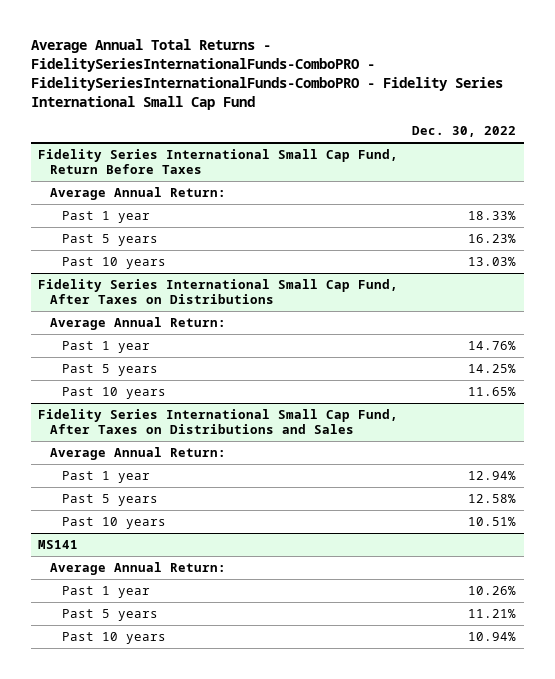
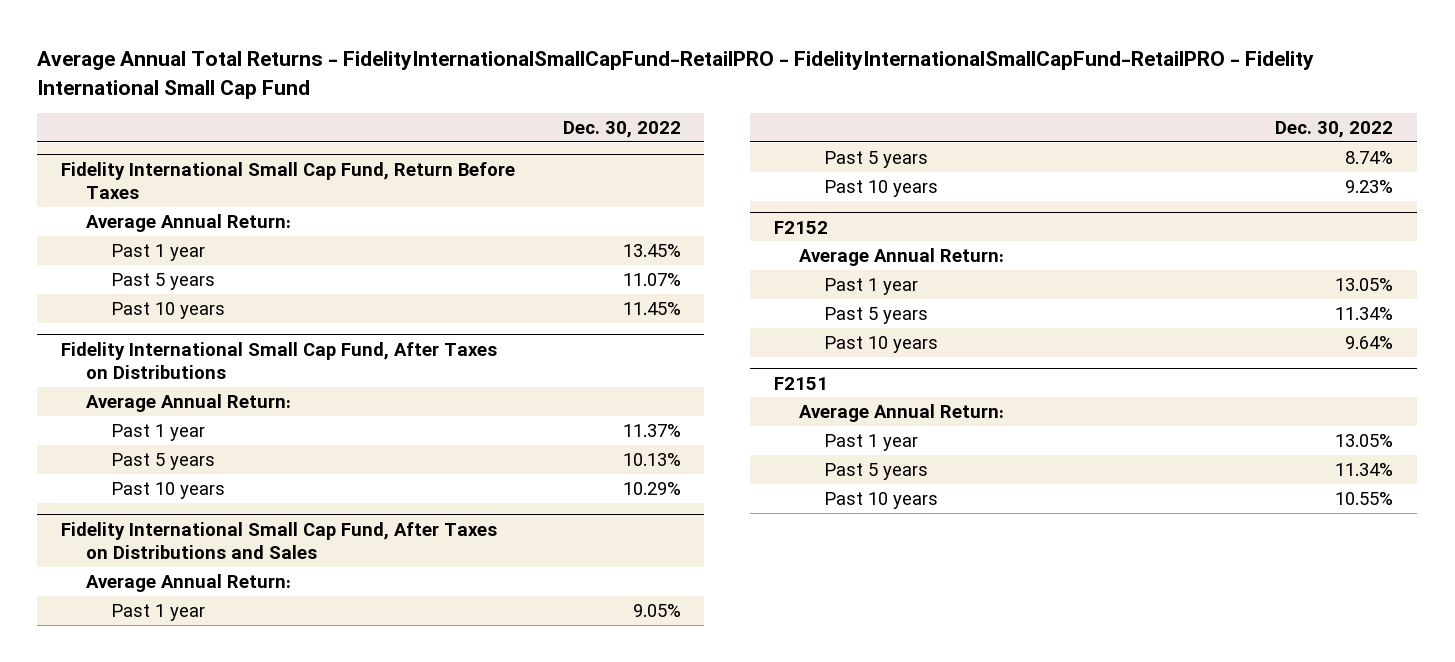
[30,38,503,111] Average Annual Total Returns - FidelitySeriesInternationalFunds-ComboPRO - FidelitySeriesInternationalFunds-ComboPRO - Fidelity Series International Small Cap Fund -> [37,50,1315,99] Average Annual Total Returns - FidelityInternationalSmallCapFund-RetailPRO - FidelityInternationalSmallCapFund-RetailPRO - Fidelity International Small Cap Fund
[38,148,399,175] Fidelity Series International Small Cap Fund, Return Before Taxes -> [61,161,516,200] Fidelity International Small Cap Fund, Return Before Taxes
[468,210,517,220] 18.33% -> [622,243,681,257] 13.45%
[468,233,517,243] 16.23% -> [622,272,681,286] 11.07%
[468,256,517,266] 13.03% -> [622,301,681,315] 11.45%
[38,278,399,305] Fidelity Series International Small Cap Fund, After Taxes on Distributions -> [61,341,498,380] Fidelity International Small Cap Fund, After Taxes on Distributions
[468,340,517,350] 14.76% -> [622,423,681,437] 11.37%
[468,363,517,373] 14.25% -> [622,452,681,466] 10.13%
[468,386,517,396] 11.65% -> [622,481,681,495] 10.29%
[38,408,399,435] Fidelity Series International Small Cap Fund, After Taxes on Distributions and Sales -> [61,521,498,560] Fidelity International Small Cap Fund, After Taxes on Distributions and Sales
[38,539,79,549] MS141 -> none
[468,470,517,480] 12.94% -> [632,603,681,617] 9.05%
[468,493,517,503] 12.58% -> [1345,150,1394,164] 8.74%
[468,516,517,526] 10.51% -> [1345,179,1394,193] 9.23%
none -> [774,220,829,234] F2152
[468,585,517,595] 10.26% -> [1335,277,1394,291] 13.05%
[468,608,517,618] 11.21% -> [1335,306,1394,320] 11.34%
[468,631,517,641] 10.94% -> [1345,335,1394,349] 9.64%
none -> [774,376,829,390] F2151
none -> [799,403,1005,422] Average Annual Return:
none -> [824,433,919,451] Past 1 year
none -> [824,462,929,480] Past 5 years
none -> [824,491,939,509] Past 10 years

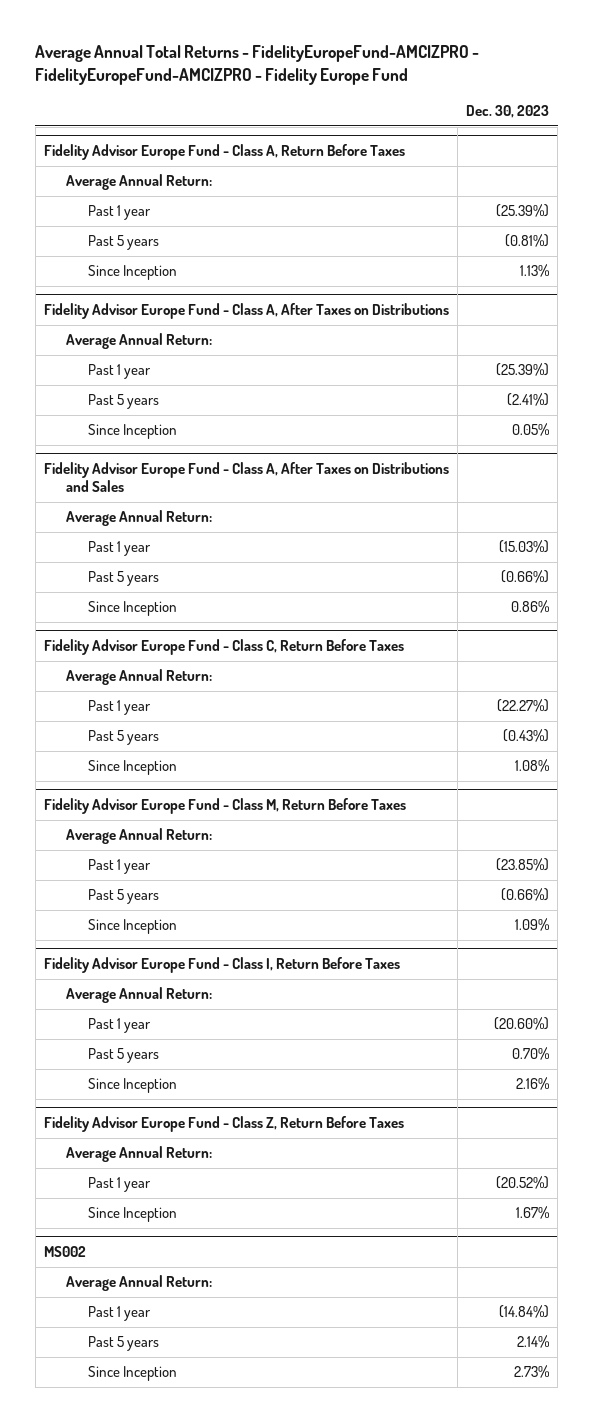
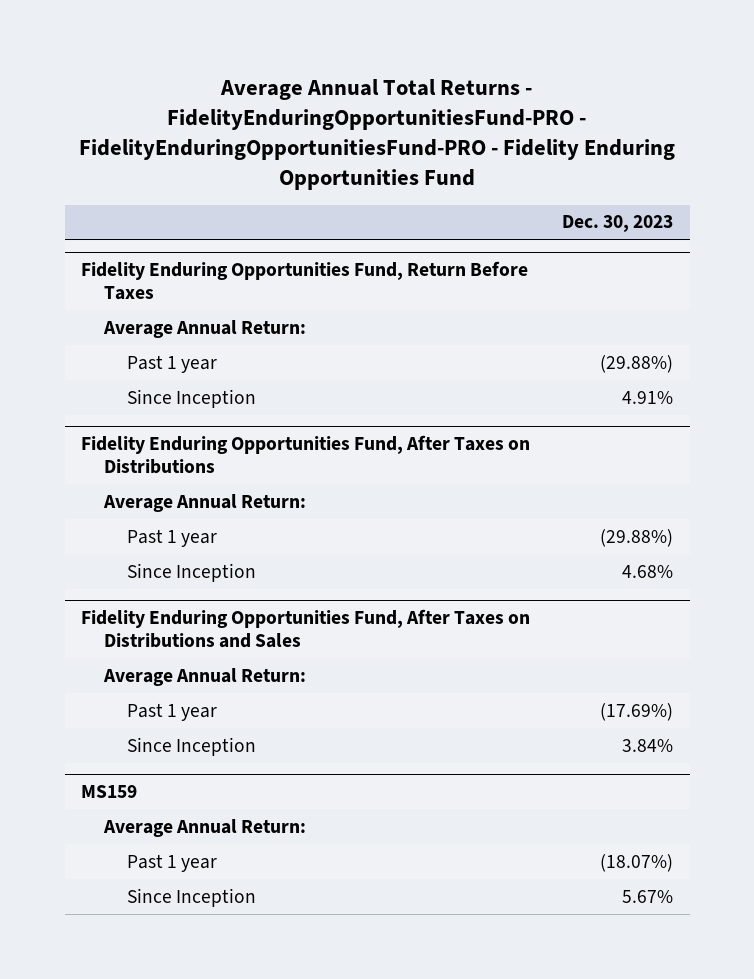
[35,45,480,86] Average Annual Total Returns - FidelityEuropeFund-AMCIZPRO - FidelityEuropeFund-AMCIZPRO - Fidelity Europe Fund -> [79,78,676,191] Average Annual Total Returns - FidelityEnduringOpportunitiesFund-PRO - FidelityEnduringOpportunitiesFund-PRO - Fidelity Enduring Opportunities Fund
[43,144,405,161] Fidelity Advisor Europe Fund - Class A, Return Before Taxes -> none
[66,174,213,191] Average Annual Return: -> none
[88,205,152,221] Past 1 year -> none
[88,235,160,251] Past 5 years -> none
[88,265,178,281] Since Inception -> none
[43,303,449,320] Fidelity Advisor Europe Fund - Class A, After Taxes on Distributions -> none
[66,333,213,350] Average Annual Return: -> none
[88,364,152,380] Past 1 year -> none
[88,394,160,410] Past 5 years -> none
[88,424,178,440] Since Inception -> none
[43,462,449,493] Fidelity Advisor Europe Fund - Class A, After Taxes on Distributions and Sales -> none
[66,510,213,527] Average Annual Return: -> none
[88,541,152,557] Past 1 year -> none
[88,571,160,587] Past 5 years -> none
[88,601,178,617] Since Inception -> none
[43,639,404,656] Fidelity Advisor Europe Fund - Class C, Return Before Taxes -> none
[66,669,213,686] Average Annual Return: -> none
[88,700,152,716] Past 1 year -> none
[88,730,160,746] Past 5 years -> none
[88,760,178,776] Since Inception -> none
[43,798,406,815] Fidelity Advisor Europe Fund - Class M, Return Before Taxes -> none
none -> [80,261,528,301] Fidelity Enduring Opportunities Fund, Return Before Taxes
[88,889,160,905] Past 5 years -> none
[43,957,400,974] Fidelity Advisor Europe Fund - Class I, Return Before Taxes -> none
[496,858,550,872] (23.85%) -> [600,354,674,373] (29.88%)
[515,918,550,932] 1.09% -> [622,390,674,404] 4.91%
none -> [80,435,530,475] Fidelity Enduring Opportunities Fund, After Taxes on Distributions
[88,1048,160,1064] Past 5 years -> none
[43,1116,404,1133] Fidelity Advisor Europe Fund - Class Z, Return Before Taxes -> none
[494,1017,550,1031] (20.60%) -> [600,528,674,547] (29.88%)
[516,1077,550,1091] 2.16% -> [622,564,674,578] 4.68%
none -> [80,609,530,649] Fidelity Enduring Opportunities Fund, After Taxes on Distributions and Sales
[43,1246,86,1258] MS002 -> none
[496,1176,550,1190] (20.52%) -> [600,702,674,721] (17.69%)
[516,1206,550,1220] 1.67% -> [622,738,674,752] 3.84%
none -> [80,785,137,799] MS159
[88,1336,160,1352] Past 5 years -> none
[499,1305,550,1319] (14.84%) -> [600,853,674,872] (18.07%)
[514,1365,550,1379] 2.73% -> [622,889,674,903] 5.67%

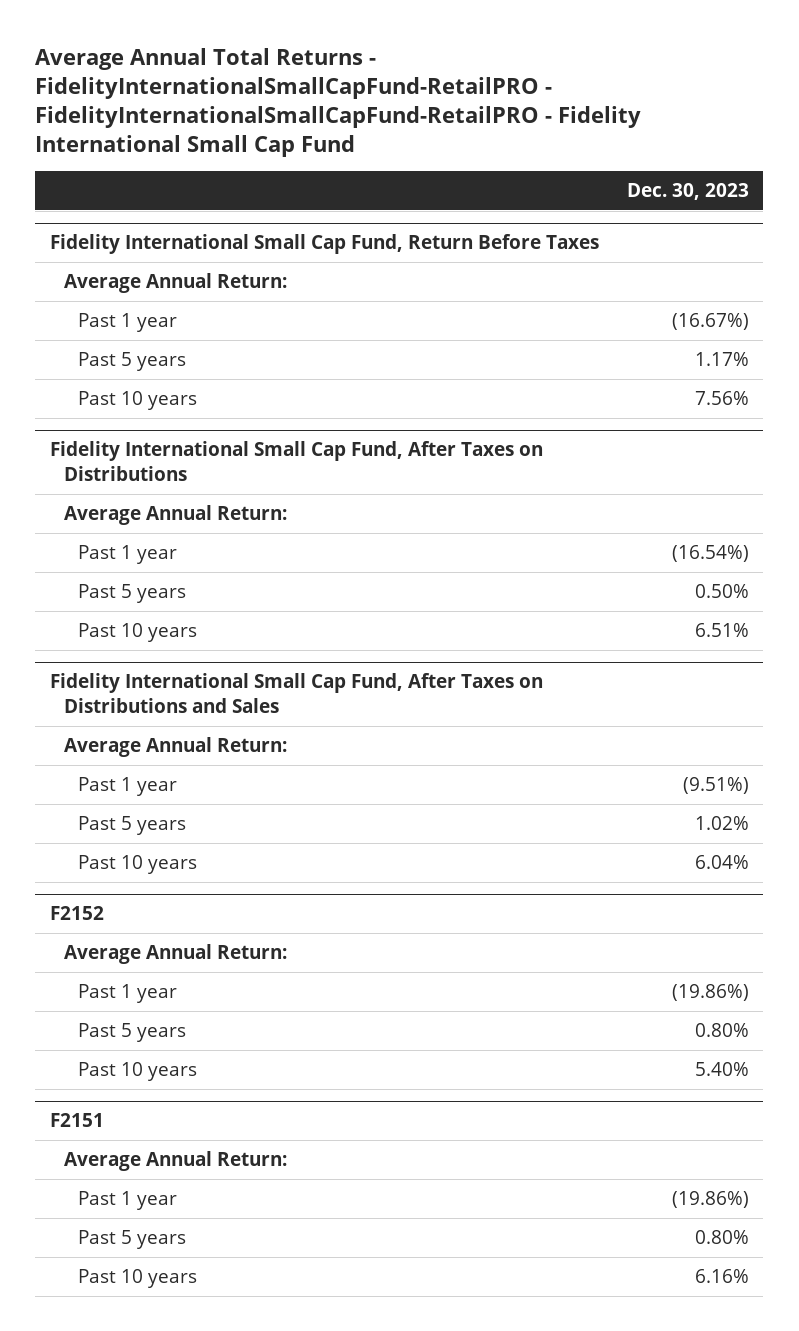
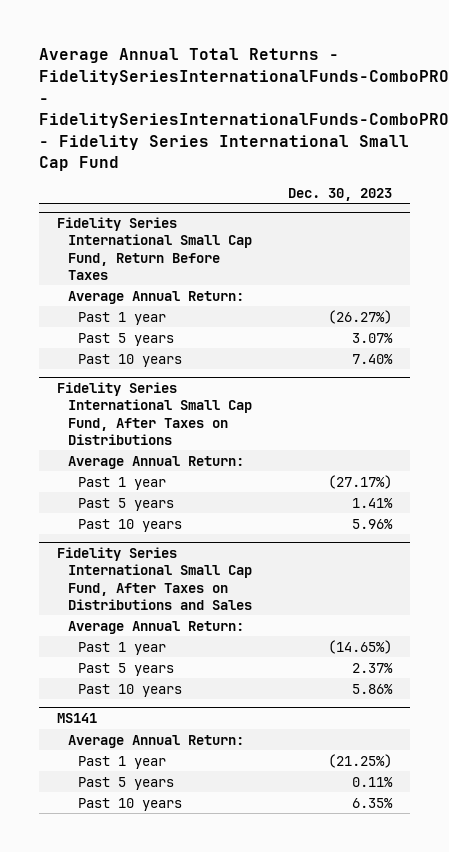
[35,47,642,158] Average Annual Total Returns - FidelityInternationalSmallCapFund-RetailPRO - FidelityInternationalSmallCapFund-RetailPRO - Fidelity International Small Cap Fund -> [38,48,449,172] Average Annual Total Returns - FidelitySeriesInternationalFunds-ComboPRO - FidelitySeriesInternationalFunds-ComboPRO - Fidelity Series International Small Cap Fund
[63,273,287,294] Average Annual Return: -> none
[78,313,178,333] Past 1 year -> none
[78,352,187,372] Past 5 years -> none
[78,391,198,411] Past 10 years -> none
[49,441,543,481] Fidelity International Small Cap Fund, After Taxes on Distributions -> none
[49,234,599,255] Fidelity International Small Cap Fund, Return Before Taxes -> [57,217,252,280] Fidelity Series International Small Cap Fund, Return Before Taxes
[672,545,750,563] (16.54%) -> [328,309,393,324] (26.27%)
[695,584,750,599] 0.50% -> [352,332,394,343] 3.07%
[695,623,750,638] 6.51% -> [352,353,394,364] 7.40%
[49,673,543,713] Fidelity International Small Cap Fund, After Taxes on Distributions and Sales -> [57,382,252,445] Fidelity Series International Small Cap Fund, After Taxes on Distributions
[49,906,104,921] F2152 -> none
[683,777,750,795] (9.51%) -> [328,474,393,489] (27.17%)
[695,816,750,831] 1.02% -> [352,497,394,508] 1.41%
[695,855,750,870] 6.04% -> [352,518,394,529] 5.96%
none -> [57,547,252,610] Fidelity Series International Small Cap Fund, After Taxes on Distributions and Sales
[49,1113,104,1128] F2151 -> none
[672,984,750,1002] (19.86%) -> [328,639,393,654] (14.65%)
[695,1023,750,1038] 0.80% -> [352,662,394,673] 2.37%
[695,1062,750,1077] 5.40% -> [352,683,394,694] 5.86%
none -> [57,713,98,724] MS141
[672,1191,750,1209] (19.86%) -> [328,753,393,768] (21.25%)
[695,1230,750,1245] 0.80% -> [352,776,394,787] 0.11%
[695,1269,750,1284] 6.16% -> [352,797,394,808] 6.35%

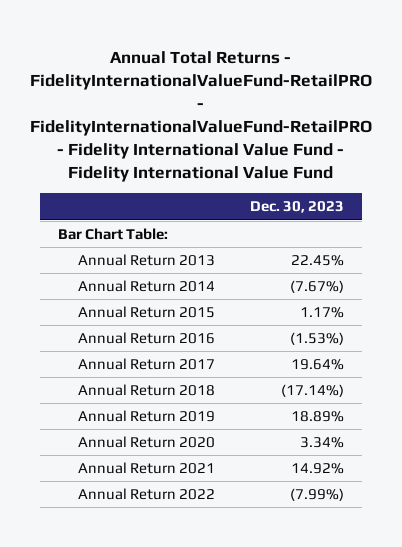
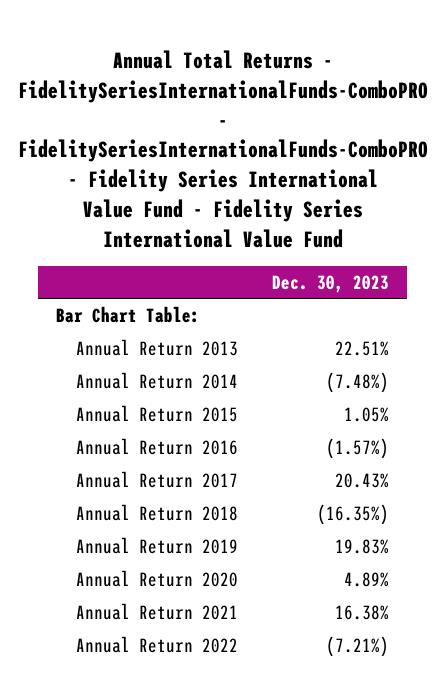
[29,51,372,183] Annual Total Returns - FidelityInternationalValueFund-RetailPRO - FidelityInternationalValueFund-RetailPRO - Fidelity International Value Fund - Fidelity International Value Fund -> [17,50,428,248] Annual Total Returns - FidelitySeriesInternationalFunds-ComboPRO - FidelitySeriesInternationalFunds-ComboPRO - Fidelity Series International Value Fund - Fidelity Series International Value Fund
[291,255,345,267] 22.45% -> [335,341,390,357] 22.51%
[290,280,345,294] (7.67%) -> [326,372,390,394] (7.48%)
[300,307,345,319] 1.17% -> [344,407,390,423] 1.05%
[290,332,345,346] (1.53%) -> [326,438,390,460] (1.57%)
[291,359,345,371] 19.64% -> [335,473,390,489] 20.43%
[281,384,345,398] (17.14%) -> [317,504,390,526] (16.35%)
[291,411,345,423] 18.89% -> [335,539,390,555] 19.83%
[300,437,345,449] 3.34% -> [344,572,390,588] 4.89%
[291,463,345,475] 14.92% -> [335,605,390,621] 16.38%
[290,488,345,502] (7.99%) -> [326,636,390,658] (7.21%)

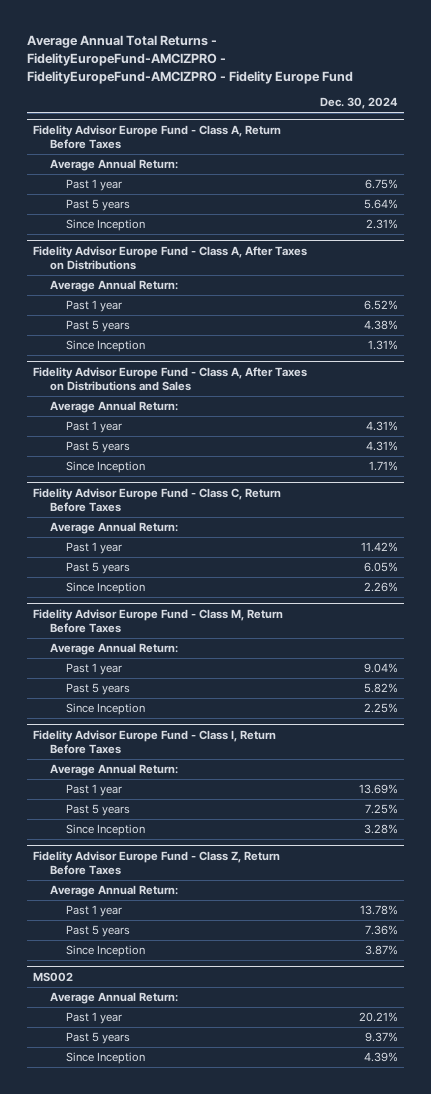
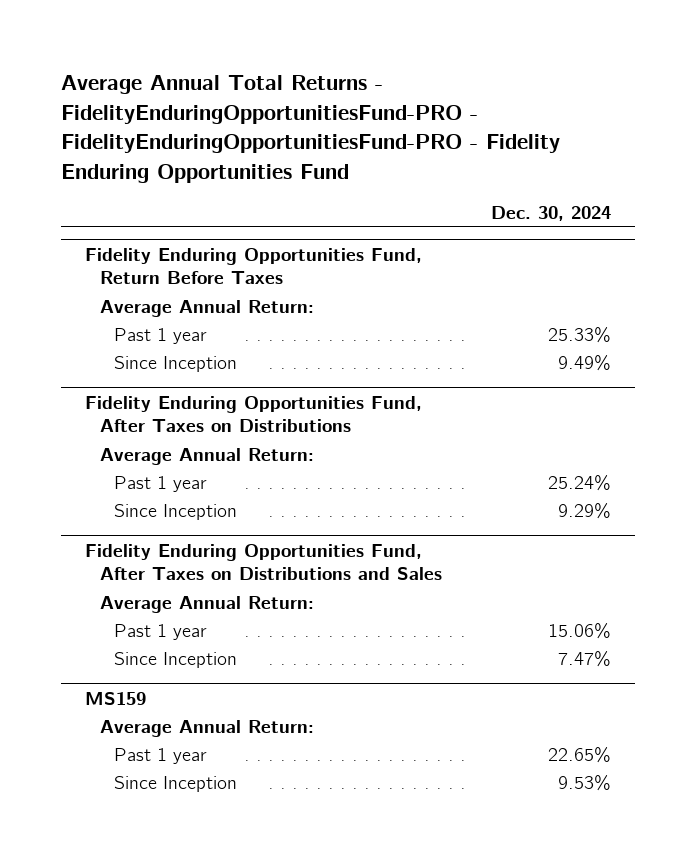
[27,34,354,84] Average Annual Total Returns - FidelityEuropeFund-AMCIZPRO - FidelityEuropeFund-AMCIZPRO - Fidelity Europe Fund -> [60,75,560,183] Average Annual Total Returns - FidelityEnduringOpportunitiesFund-PRO - FidelityEnduringOpportunitiesFund-PRO - Fidelity Enduring Opportunities Fund
[33,125,282,149] Fidelity Advisor Europe Fund - Class A, Return Before Taxes -> none
[49,159,178,172] Average Annual Return: -> none
[65,179,122,192] Past 1 year -> none
[65,199,130,212] Past 5 years -> none
[65,219,145,232] Since Inception -> none
[33,246,308,270] Fidelity Advisor Europe Fund - Class A, After Taxes on Distributions -> none
[49,280,178,293] Average Annual Return: -> none
[65,300,122,313] Past 1 year -> none
[65,320,130,333] Past 5 years -> none
[65,340,145,353] Since Inception -> none
[33,367,308,391] Fidelity Advisor Europe Fund - Class A, After Taxes on Distributions and Sales -> none
[49,401,178,414] Average Annual Return: -> none
[65,421,122,434] Past 1 year -> none
[65,441,130,454] Past 5 years -> none
[65,461,145,474] Since Inception -> none
[33,488,282,512] Fidelity Advisor Europe Fund - Class C, Return Before Taxes -> none
[49,522,178,535] Average Annual Return: -> none
[65,542,122,555] Past 1 year -> none
[65,562,130,575] Past 5 years -> none
[65,582,145,595] Since Inception -> none
[33,609,284,633] Fidelity Advisor Europe Fund - Class M, Return Before Taxes -> none
none -> [85,247,423,285] Fidelity Enduring Opportunities Fund, Return Before Taxes
[65,683,130,696] Past 5 years -> none
[33,730,277,754] Fidelity Advisor Europe Fund - Class I, Return Before Taxes -> none
[363,663,398,674] 9.04% -> [547,326,611,343] 25.33%
[363,703,398,714] 2.25% -> [557,354,611,371] 9.49%
none -> [85,395,423,433] Fidelity Enduring Opportunities Fund, After Taxes on Distributions
[65,804,130,817] Past 5 years -> none
[33,851,281,875] Fidelity Advisor Europe Fund - Class Z, Return Before Taxes -> none
[358,784,398,795] 13.69% -> [547,474,611,491] 25.24%
[363,824,398,835] 3.28% -> [557,502,611,519] 9.29%
none -> [85,543,442,581] Fidelity Enduring Opportunities Fund, After Taxes on Distributions and Sales
[65,925,130,938] Past 5 years -> none
[33,972,74,983] MS002 -> none
[359,905,398,916] 13.78% -> [547,622,611,639] 15.06%
[364,945,398,956] 3.87% -> [557,650,611,667] 7.47%
none -> [85,691,147,705] MS159
[65,1032,130,1045] Past 5 years -> none
[358,1012,398,1023] 20.21% -> [547,746,611,763] 22.65%
[363,1052,398,1063] 4.39% -> [557,774,611,791] 9.53%

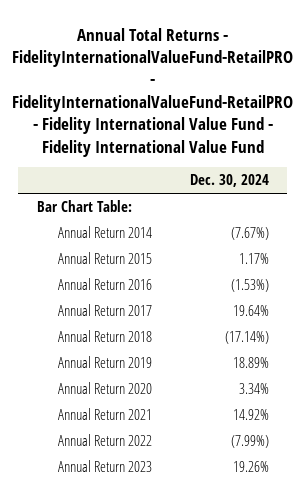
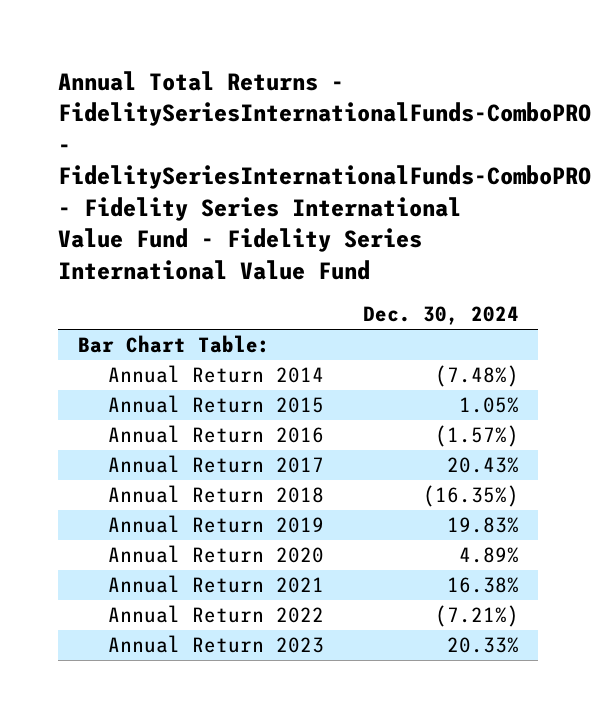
[11,27,293,157] Annual Total Returns - FidelityInternationalValueFund-RetailPRO - FidelityInternationalValueFund-RetailPRO - Fidelity International Value Fund - Fidelity International Value Fund -> [58,70,592,280] Annual Total Returns - FidelitySeriesInternationalFunds-ComboPRO - FidelitySeriesInternationalFunds-ComboPRO - Fidelity Series International Value Fund - Fidelity Series International Value Fund
[230,227,269,241] (7.67%) -> [434,365,519,388] (7.48%)
[238,253,269,265] 1.17% -> [458,397,519,414] 1.05%
[230,279,269,293] (1.53%) -> [434,425,519,448] (1.57%)
[232,305,269,317] 19.64% -> [446,457,519,474] 20.43%
[224,331,269,345] (17.14%) -> [422,485,519,508] (16.35%)
[232,357,269,369] 18.89% -> [446,517,519,534] 19.83%
[238,383,269,395] 3.34% -> [458,547,519,564] 4.89%
[232,409,269,421] 14.92% -> [446,577,519,594] 16.38%
[230,435,269,449] (7.99%) -> [434,605,519,628] (7.21%)
[232,461,269,473] 19.26% -> [446,637,519,654] 20.33%

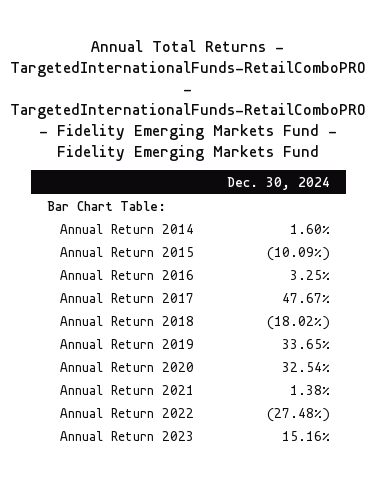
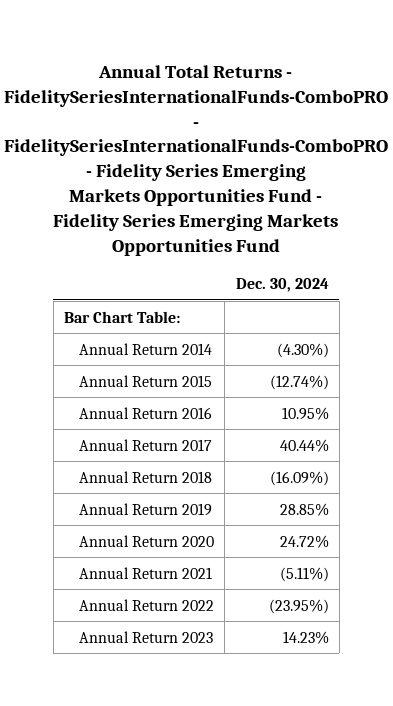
[10,39,367,161] Annual Total Returns - TargetedInternationalFunds-RetailComboPRO - TargetedInternationalFunds-RetailComboPRO - Fidelity Emerging Markets Fund - Fidelity Emerging Markets Fund -> [4,65,389,256] Annual Total Returns - FidelitySeriesInternationalFunds-ComboPRO - FidelitySeriesInternationalFunds-ComboPRO - Fidelity Series Emerging Markets Opportunities Fund - Fidelity Series Emerging Markets Opportunities Fund
[289,224,330,235] 1.60% -> [276,342,329,358] (4.30%)
[266,247,330,262] (10.09%) -> [269,374,329,390] (12.74%)
[289,270,330,281] 3.25% -> [281,406,329,420] 10.95%
[281,293,330,304] 47.67% -> [279,438,329,452] 40.44%
[266,316,330,331] (18.02%) -> [269,470,329,486] (16.09%)
[281,339,330,350] 33.65% -> [279,502,329,516] 28.85%
[281,362,330,373] 32.54% -> [279,534,329,548] 24.72%
[289,385,330,396] 1.38% -> [279,566,329,582] (5.11%)
[266,408,330,423] (27.48%) -> [268,598,329,614] (23.95%)
[281,431,330,442] 15.16% -> [282,630,329,644] 14.23%

